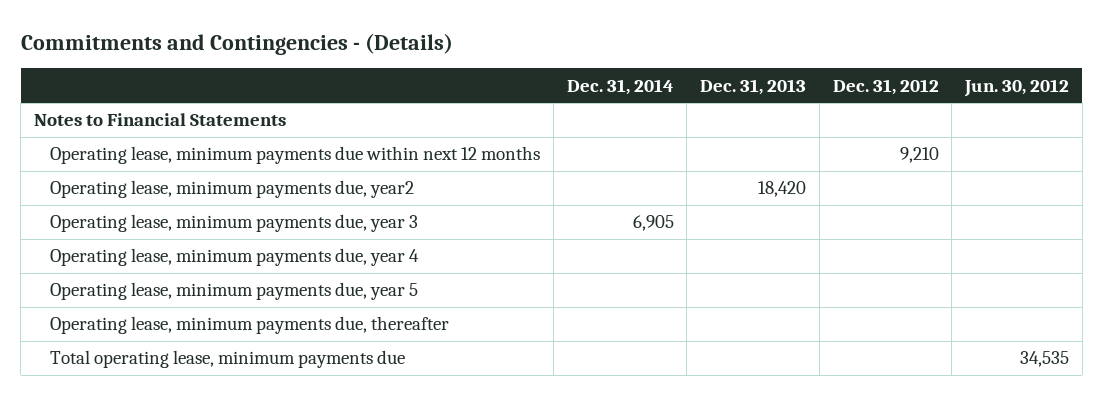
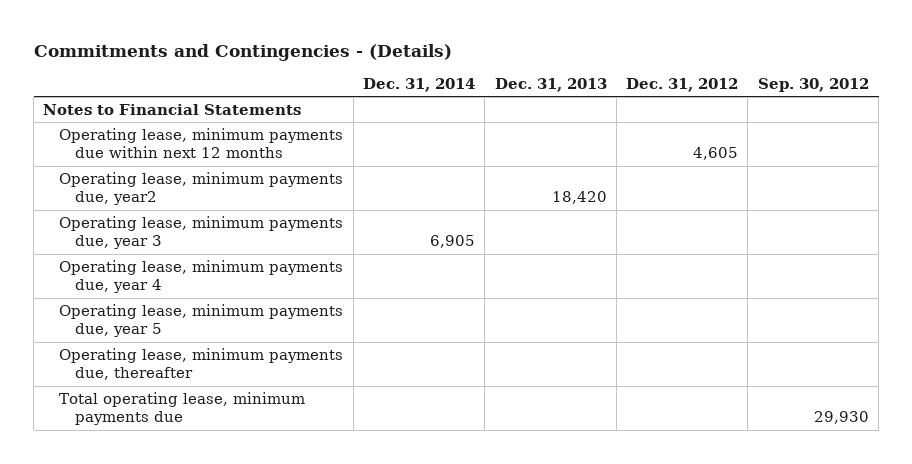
[964,78,1070,97] Jun. 30, 2012 -> none
none -> [757,78,869,93] Sep. 30, 2012
[899,147,939,164] 9,210 -> [693,147,739,161] 4,605

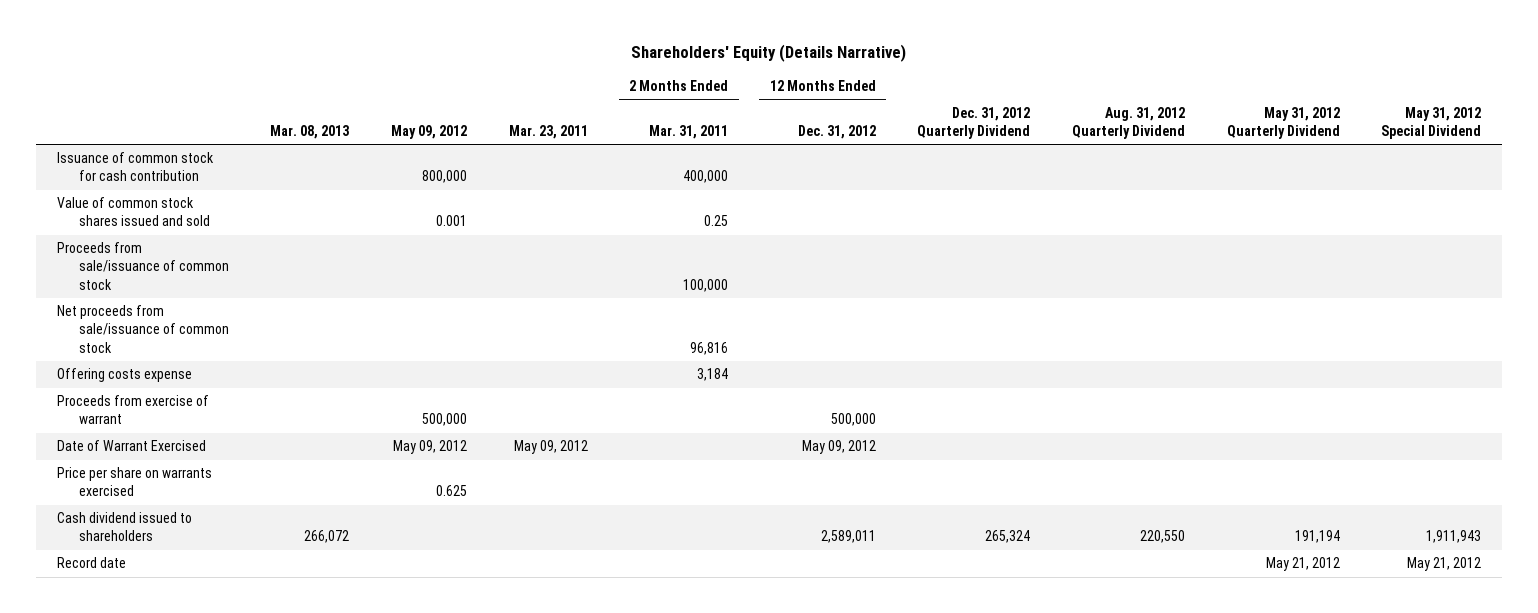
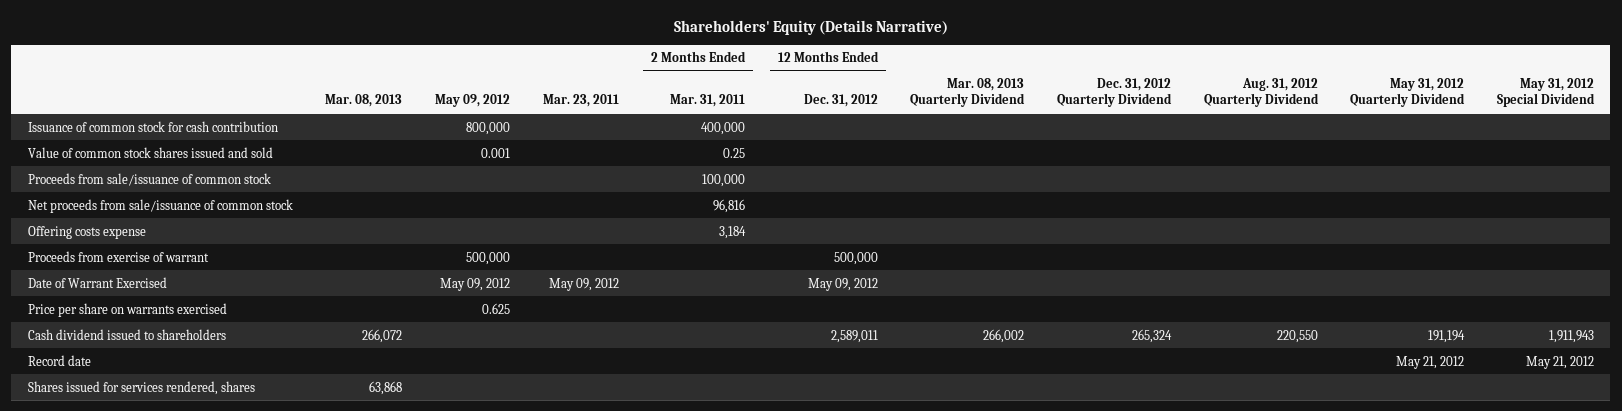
none -> [910,78,1026,108] Mar. 08, 2013 Quarterly Dividend
none -> [27,380,255,395] Shares issued for services rendered, shares

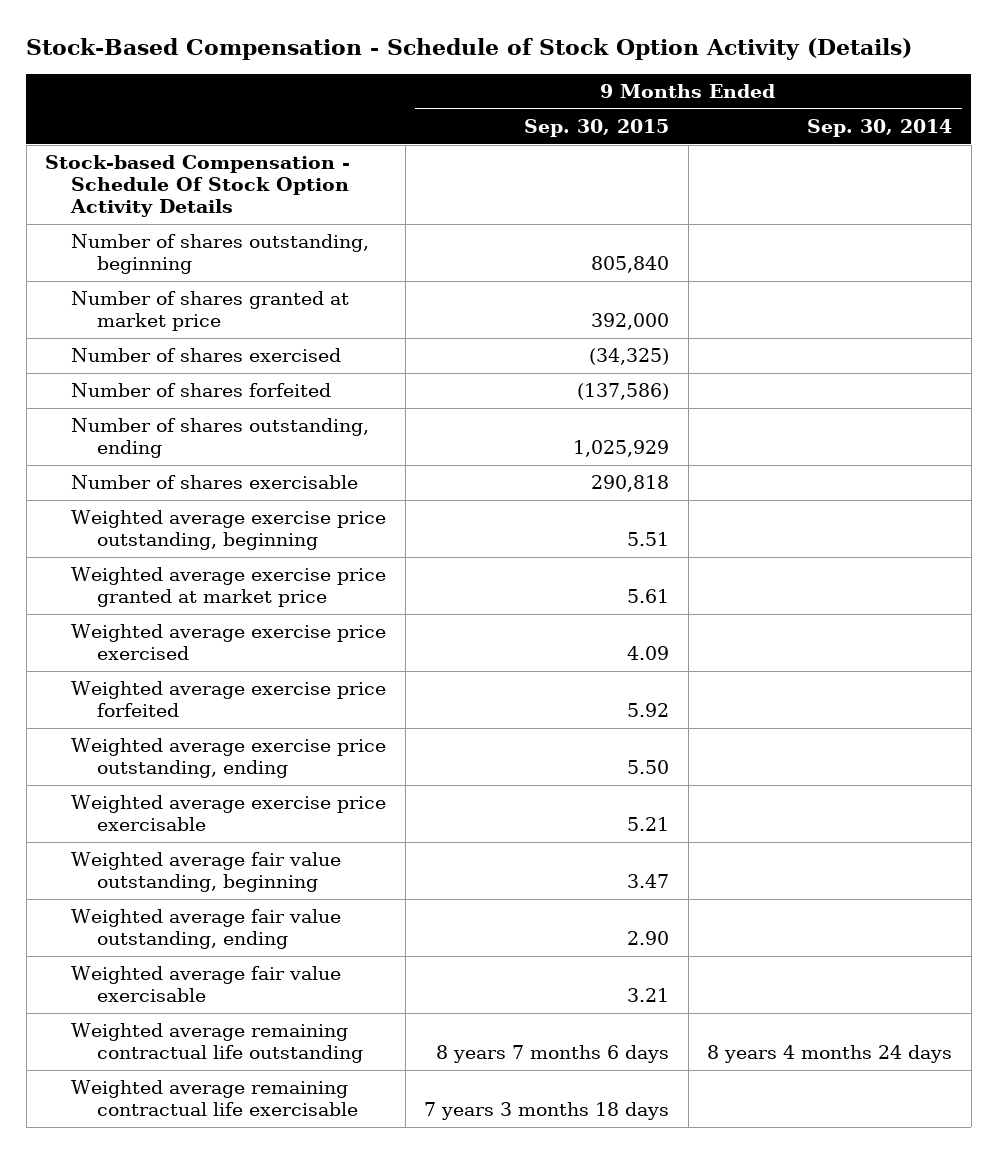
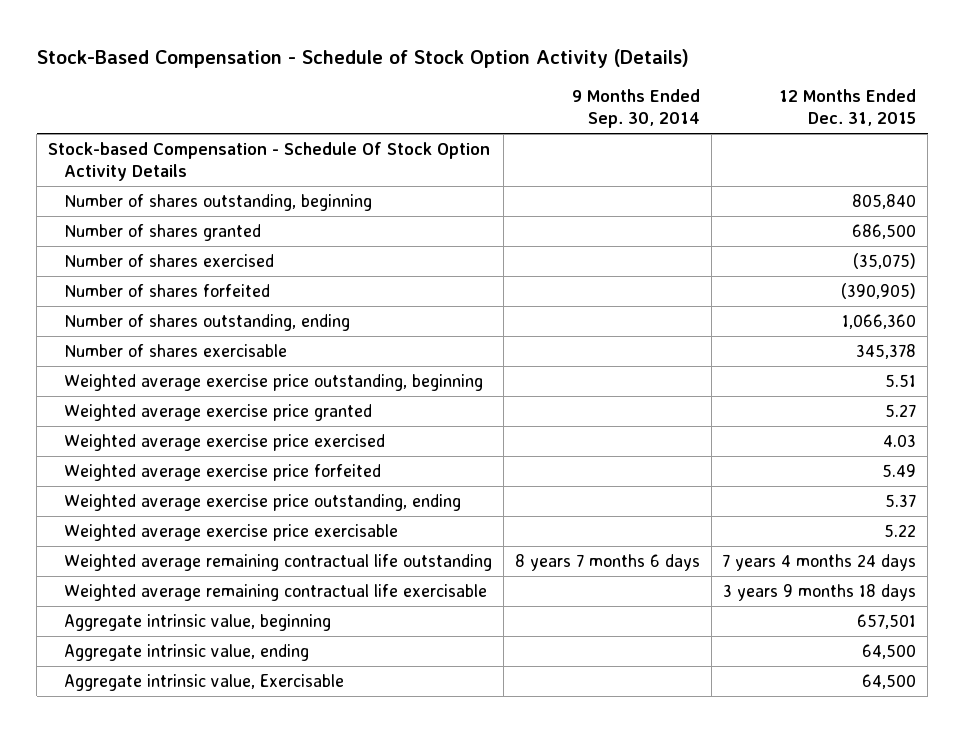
[524,119,670,138] Sep. 30, 2015 -> none
none -> [779,89,917,127] 12 Months Ended Dec. 31, 2015
[71,291,350,332] Number of shares granted at market price -> [64,223,262,241] Number of shares granted
[71,567,387,608] Weighted average exercise price granted at market price -> [64,403,373,421] Weighted average exercise price granted
[71,852,342,893] Weighted average fair value outstanding, beginning -> none
[71,909,342,950] Weighted average fair value outstanding, ending -> none
[71,966,342,1003] Weighted average fair value exercisable -> none
[707,1045,953,1064] 8 years 4 months 24 days -> [514,553,700,571] 8 years 7 months 6 days
none -> [64,613,332,631] Aggregate intrinsic value, beginning
none -> [64,643,310,661] Aggregate intrinsic value, ending
none -> [64,673,345,691] Aggregate intrinsic value, Exercisable

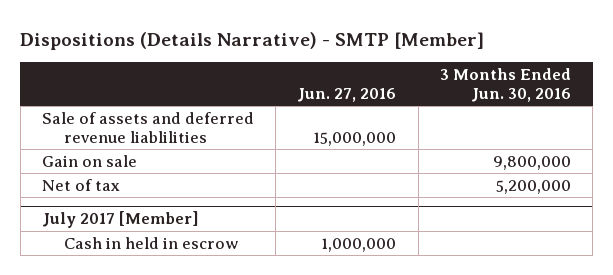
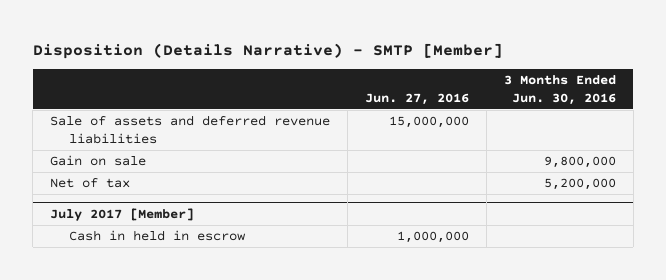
[20,31,485,50] Dispositions (Details Narrative) - SMTP [Member] -> [32,42,503,59] Disposition (Details Narrative) - SMTP [Member]
[41,111,254,143] Sale of assets and deferred revenue liablilities -> [50,115,331,144] Sale of assets and deferred revenue liabilities

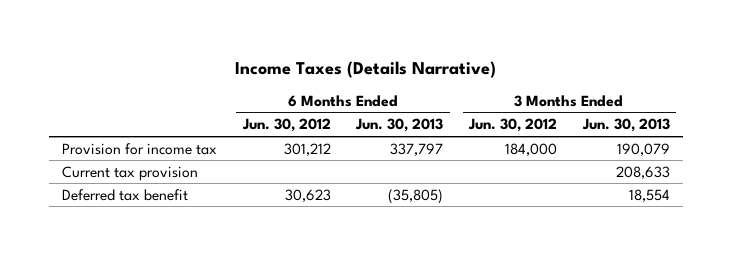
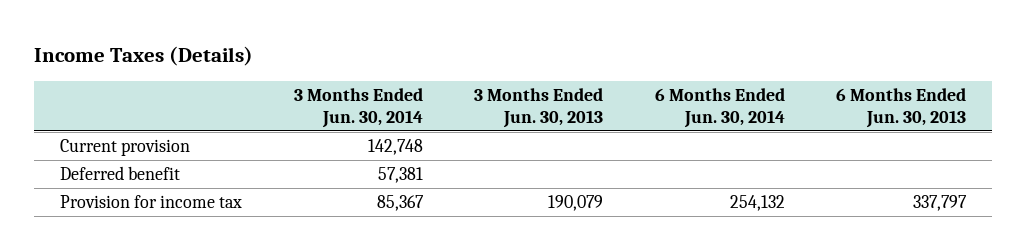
[234,60,496,78] Income Taxes (Details Narrative) -> [34,46,254,67] Income Taxes (Details)
[241,118,331,133] Jun. 30, 2012 -> none
[468,118,558,133] Jun. 30, 2012 -> none
none -> [293,87,423,128] 3 Months Ended Jun. 30, 2014
none -> [654,87,785,128] 6 Months Ended Jun. 30, 2014
none -> [59,139,190,157] Current provision
none -> [59,166,180,181] Deferred benefit
[62,165,199,181] Current tax provision -> none
[62,188,189,201] Deferred tax benefit -> none

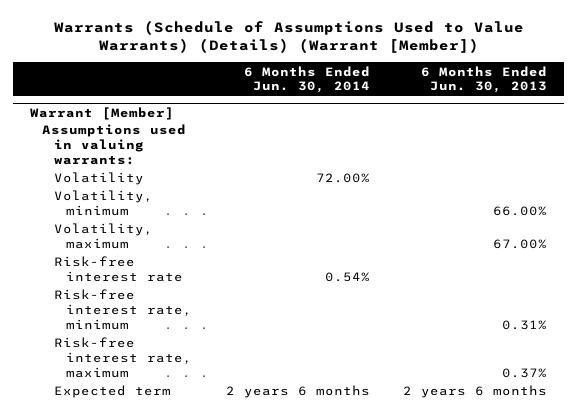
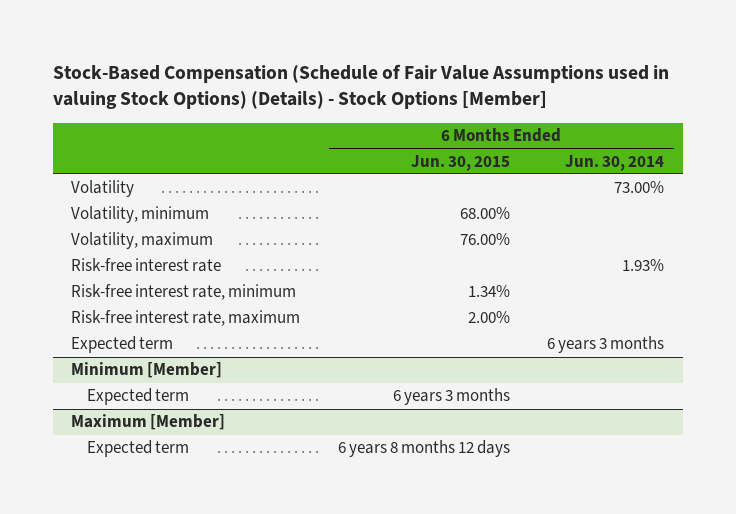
[53,19,524,54] Warrants (Schedule of Assumptions Used to Value Warrants) (Details) (Warrant [Member]) -> [52,64,669,110] Stock-Based Compensation (Schedule of Fair Value Assumptions used in valuing Stock Options) (Details) - Stock Options [Member]
[421,65,548,94] 6 Months Ended Jun. 30, 2013 -> none
none -> [410,154,510,171] Jun. 30, 2015
[30,106,175,120] Warrant [Member] -> none
[42,124,187,165] Assumptions used in valuing warrants: -> none
[54,172,145,186] Volatility -> none
[54,190,154,216] Volatility, minimum -> none
[54,223,154,249] Volatility, maximum -> none
[54,256,184,282] Risk-free interest rate -> none
[54,289,193,330] Risk-free interest rate, minimum -> none
[54,337,193,378] Risk-free interest rate, maximum -> none
[54,385,172,399] Expected term -> none
none -> [71,180,135,198] Volatility
none -> [71,206,210,224] Volatility, minimum
none -> [71,232,214,250] Volatility, maximum
none -> [71,258,222,273] Risk-free interest rate
none -> [71,284,297,301] Risk-free interest rate, minimum
none -> [71,310,301,327] Risk-free interest rate, maximum
none -> [71,336,174,354] Expected term
none -> [71,362,223,379] Minimum [Member]
none -> [86,388,189,406] Expected term
none -> [71,414,226,431] Maximum [Member]
none -> [86,440,189,458] Expected term

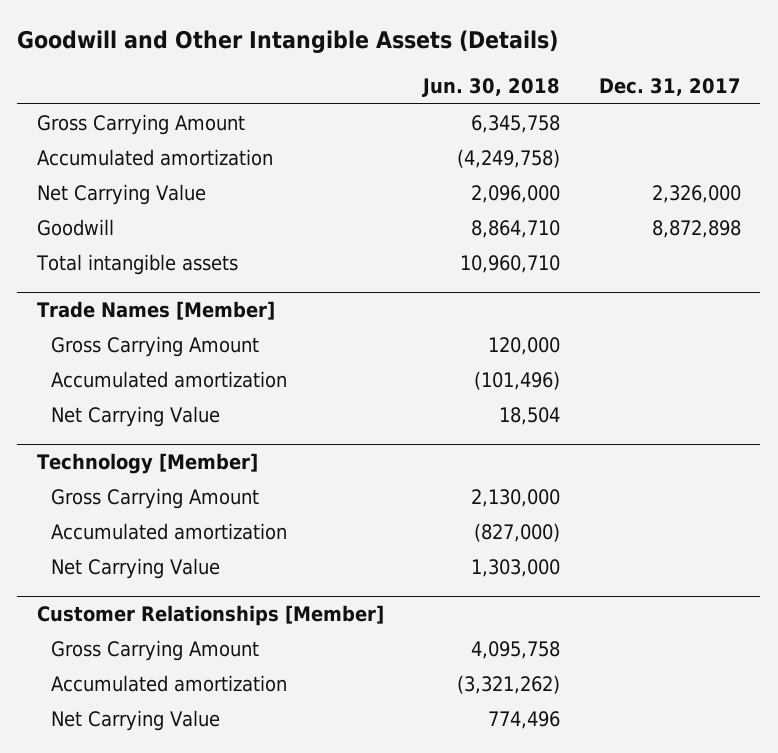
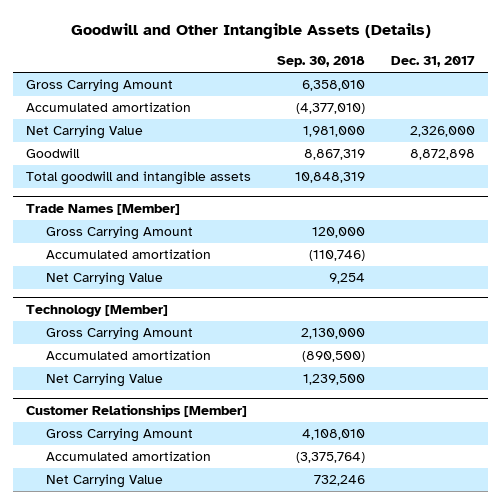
[421,78,560,98] Jun. 30, 2018 -> none
none -> [277,56,366,68] Sep. 30, 2018
[35,253,238,275] Total intangible assets -> [26,171,252,186] Total goodwill and intangible assets

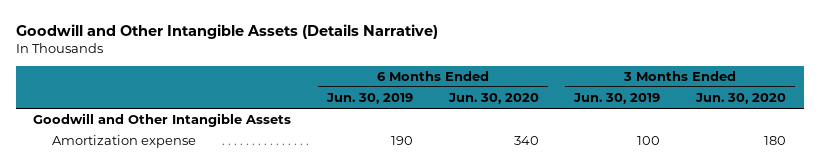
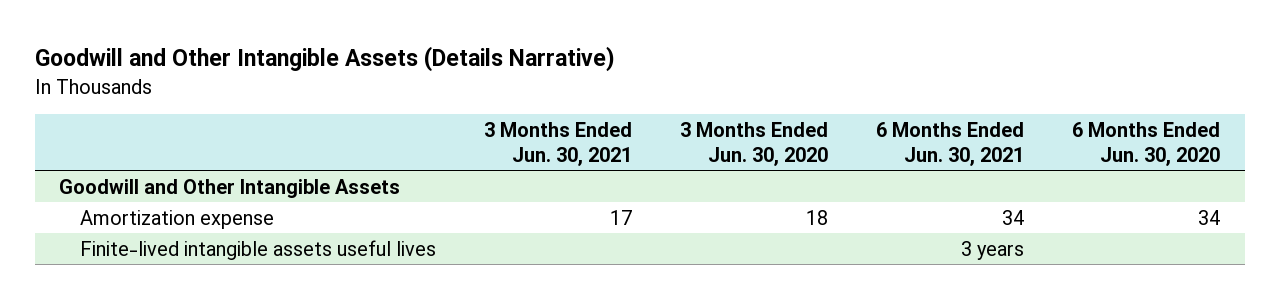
[326,93,414,105] Jun. 30, 2019 -> none
[573,93,661,105] Jun. 30, 2019 -> none
none -> [483,121,632,166] 3 Months Ended Jun. 30, 2021
none -> [876,121,1025,166] 6 Months Ended Jun. 30, 2021
[513,136,539,146] 340 -> [1198,209,1221,225] 34
[763,136,786,146] 180 -> [806,209,829,225] 18
none -> [79,239,436,260] Finite-lived intangible assets useful lives

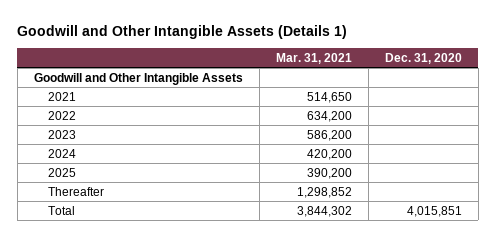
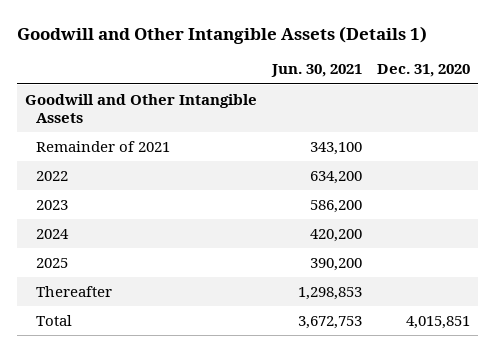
[275,52,352,64] Mar. 31, 2021 -> none
none -> [271,64,363,78] Jun. 30, 2021
[48,91,77,101] 2021 -> [36,140,171,152] Remainder of 2021

